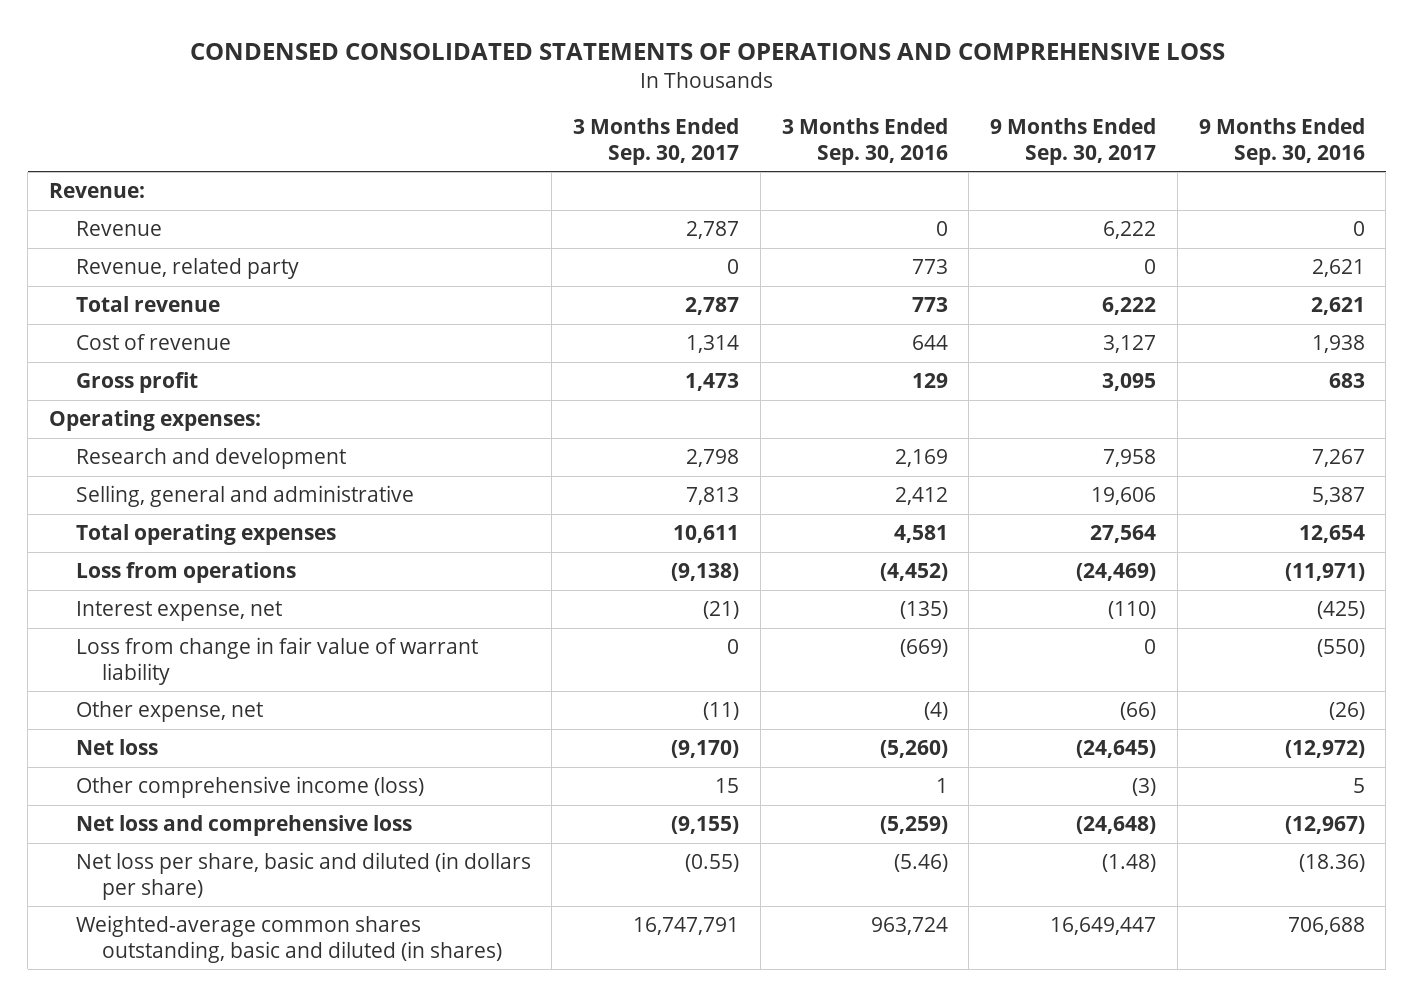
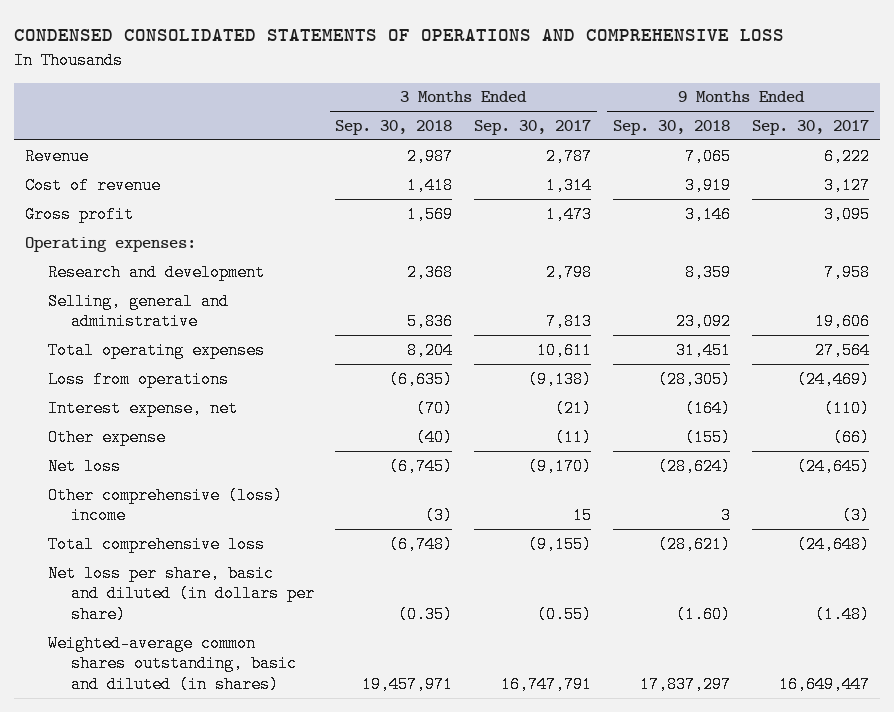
[781,118,948,165] 3 Months Ended Sep. 30, 2016 -> none
[1198,118,1365,165] 9 Months Ended Sep. 30, 2016 -> none
none -> [335,119,453,135] Sep. 30, 2018
none -> [612,119,730,135] Sep. 30, 2018
[49,183,146,199] Revenue: -> none
[75,258,299,280] Revenue, related party -> none
[75,296,220,313] Total revenue -> none
[75,637,478,685] Loss from change in fair value of warrant liability -> none
[75,701,263,723] Other expense, net -> [47,428,166,446] Other expense
[75,776,424,799] Other comprehensive income (loss) -> [47,486,283,525] Other comprehensive (loss) income
[75,815,412,837] Net loss and comprehensive loss -> [47,535,265,553] Total comprehensive loss

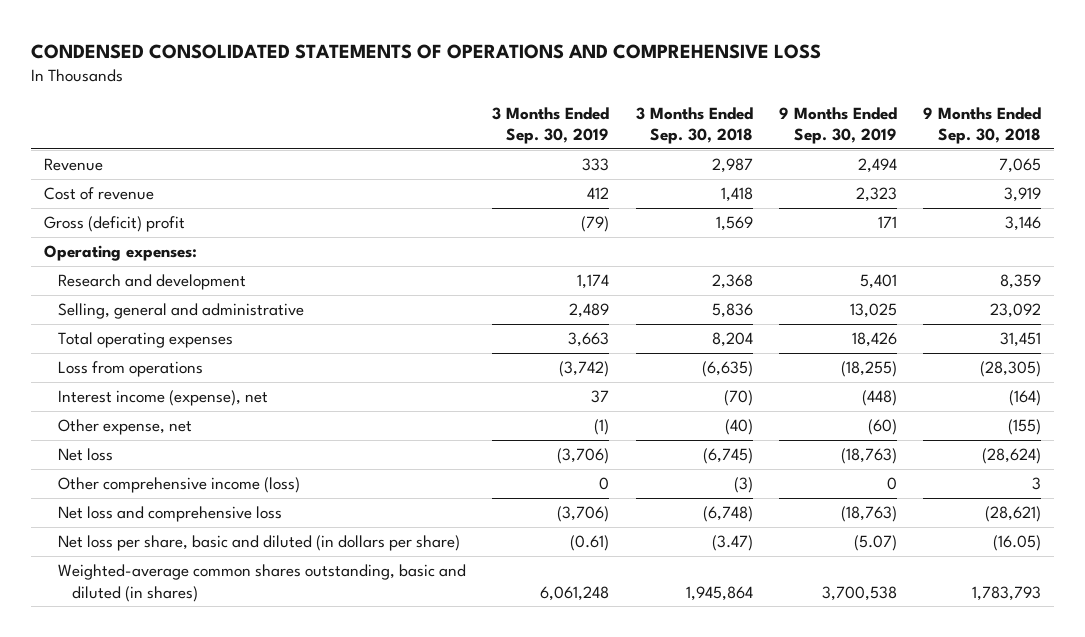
[474,119,592,135] Sep. 30, 2017 -> none
[751,119,869,135] Sep. 30, 2017 -> none
none -> [492,106,610,145] 3 Months Ended Sep. 30, 2019
none -> [778,106,897,145] 9 Months Ended Sep. 30, 2019
[25,205,135,223] Gross profit -> [44,216,186,233] Gross (deficit) profit
[47,399,238,417] Interest expense, net -> [58,390,269,407] Interest income (expense), net
[47,428,166,446] Other expense -> [58,419,193,436] Other expense, net
[47,486,283,525] Other comprehensive (loss) income -> [58,477,301,494] Other comprehensive income (loss)
[47,535,265,553] Total comprehensive loss -> [58,506,283,523] Net loss and comprehensive loss
[398,605,454,623] (0.35) -> [711,535,753,552] (3.47)
[675,605,731,623] (1.60) -> [992,535,1041,552] (16.05)
[362,675,454,693] 19,457,971 -> [685,585,753,601] 1,945,864
[639,675,731,693] 17,837,297 -> [971,585,1041,601] 1,783,793

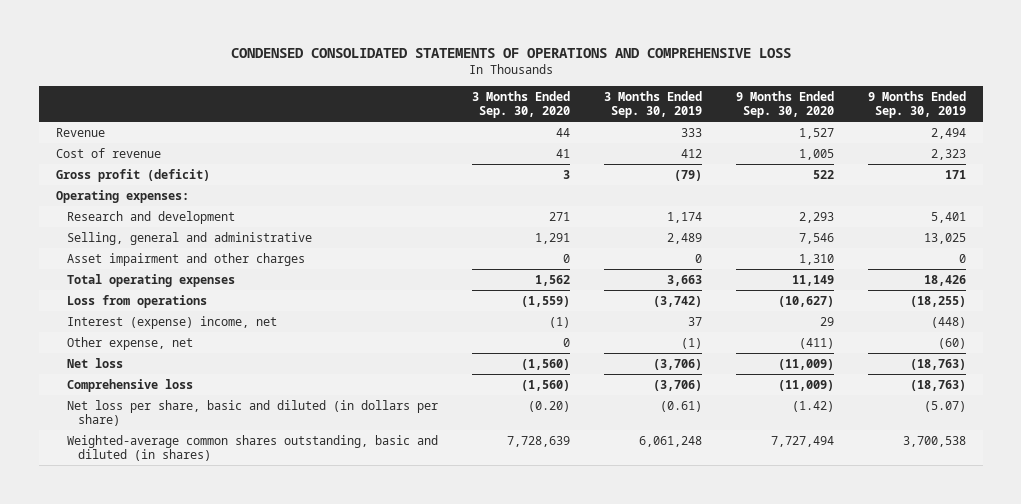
[635,106,753,145] 3 Months Ended Sep. 30, 2018 -> none
[922,106,1041,145] 9 Months Ended Sep. 30, 2018 -> none
none -> [471,90,570,119] 3 Months Ended Sep. 30, 2020
none -> [735,90,834,119] 9 Months Ended Sep. 30, 2020
[44,216,186,233] Gross (deficit) profit -> [55,168,210,182] Gross profit (deficit)
none -> [66,252,305,266] Asset impairment and other charges
[58,390,269,407] Interest income (expense), net -> [66,315,277,329] Interest (expense) income, net
[58,477,301,494] Other comprehensive income (loss) -> none
[58,506,283,523] Net loss and comprehensive loss -> [66,378,193,392] Comprehensive loss

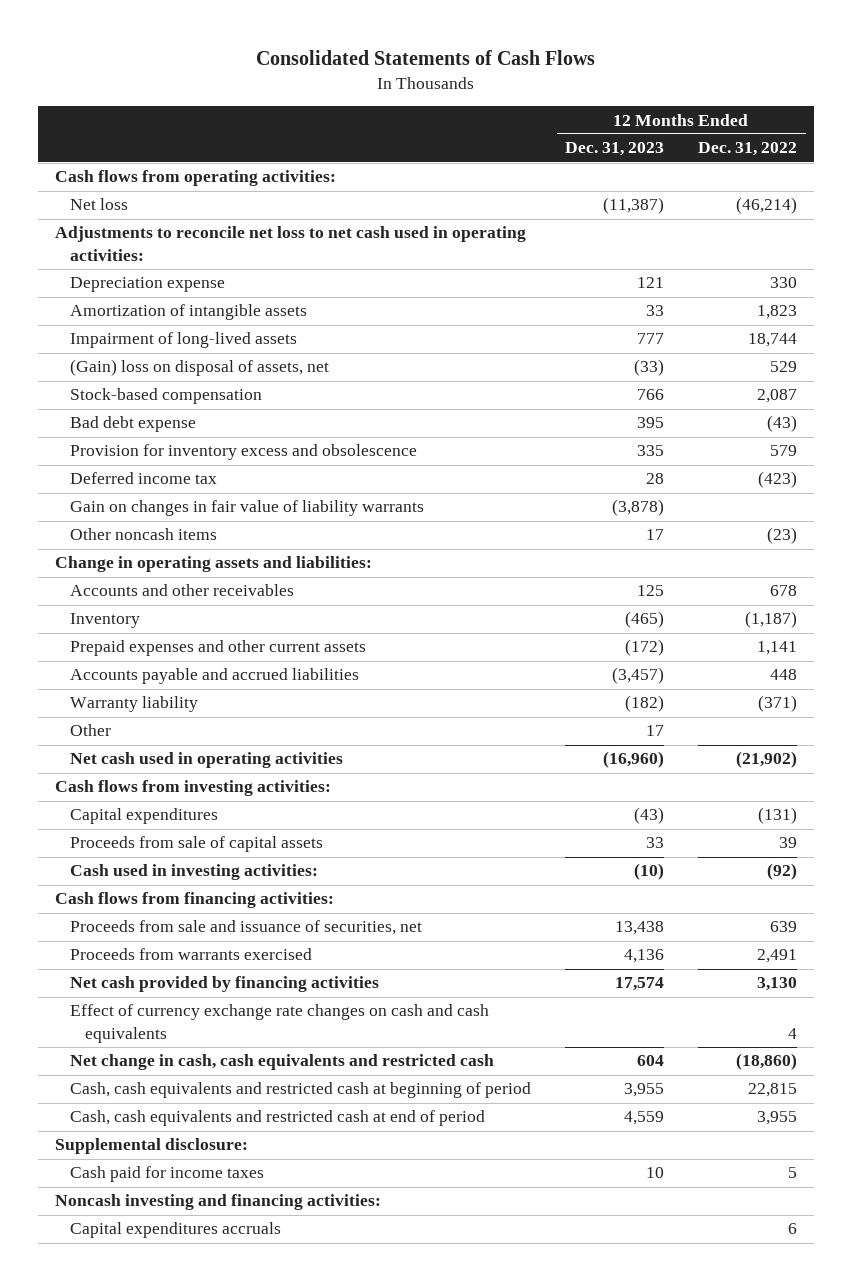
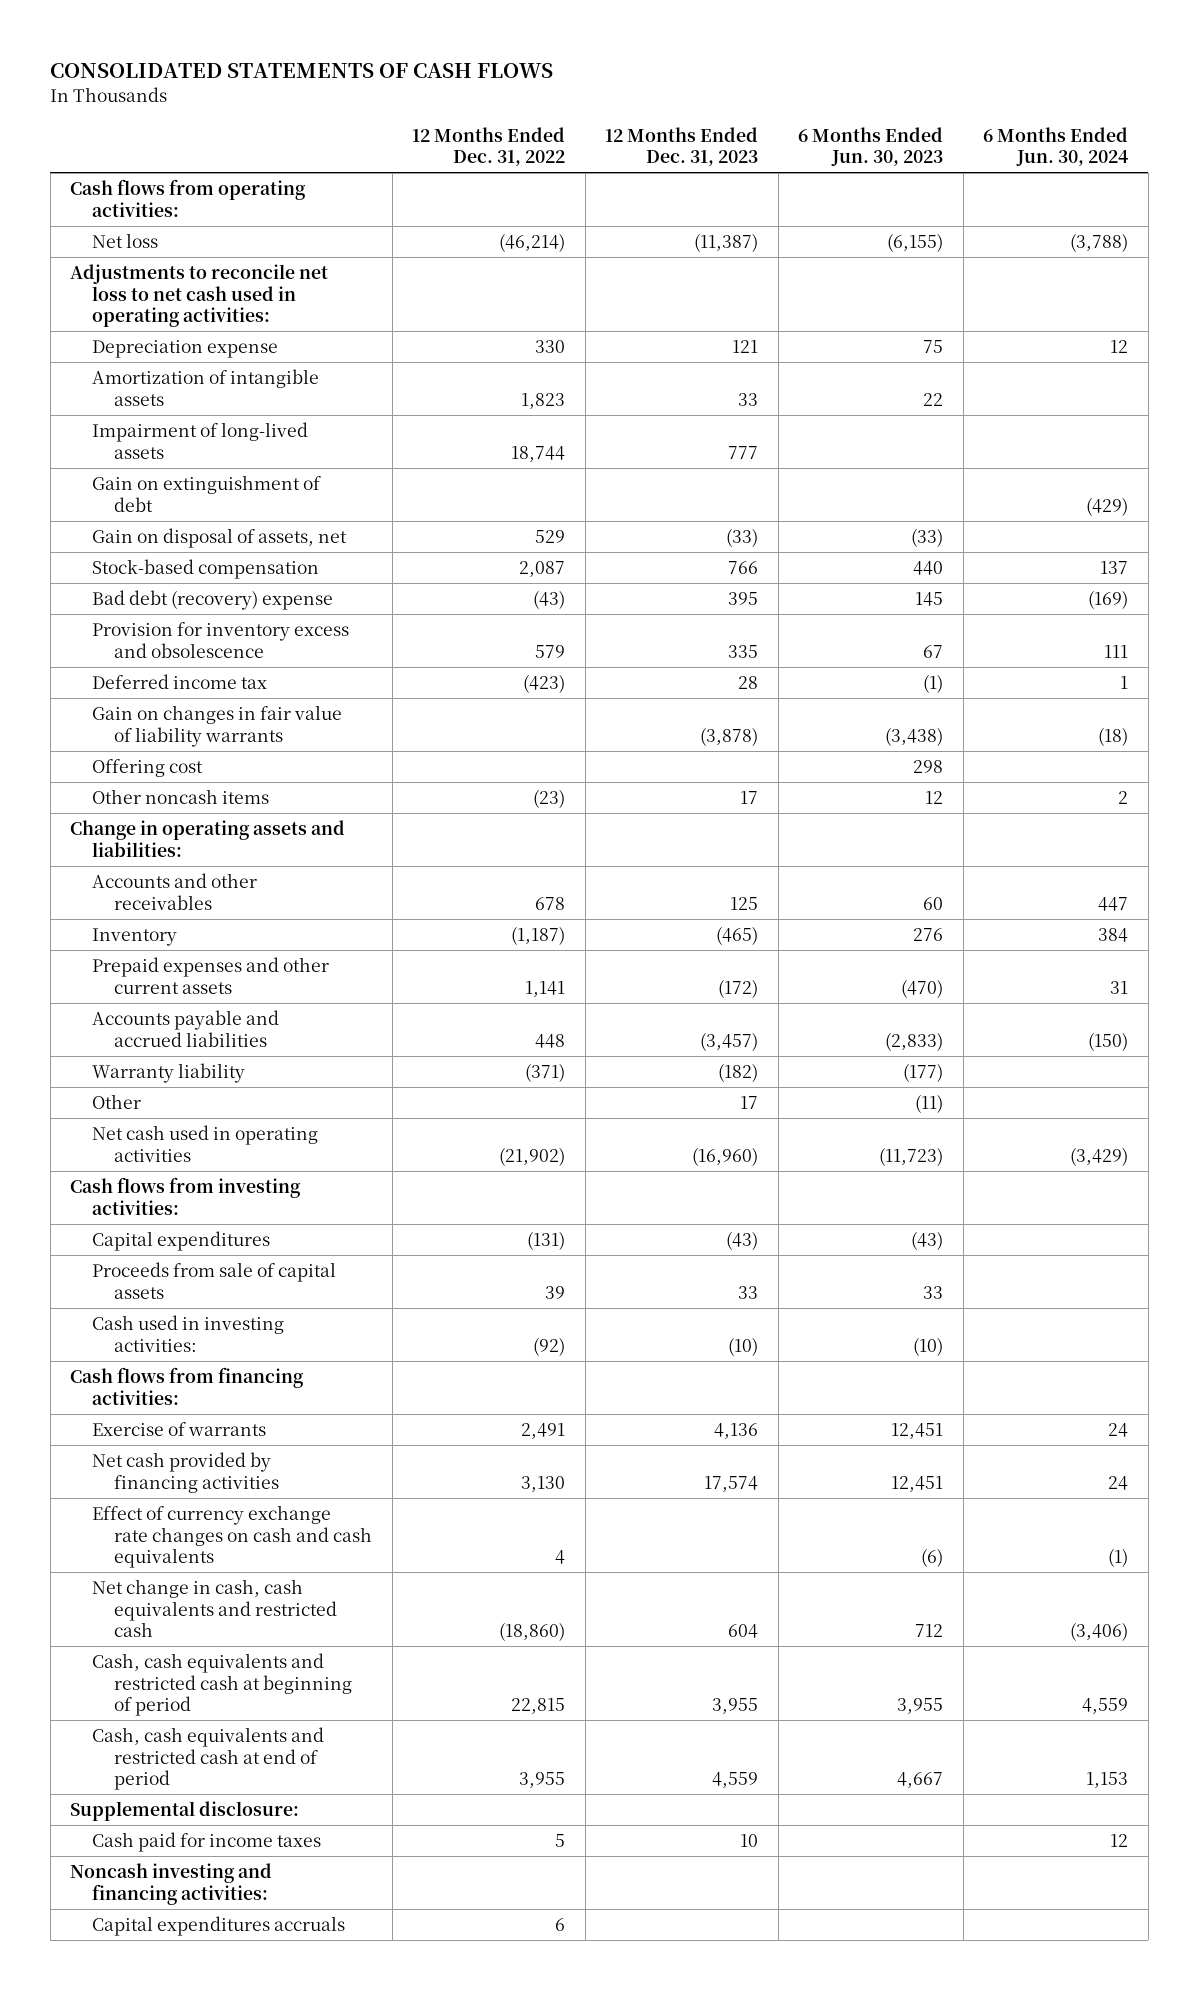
[256,50,596,66] Consolidated Statements of Cash Flows -> [50,62,554,78] CONSOLIDATED STATEMENTS OF CASH FLOWS
none -> [798,126,944,167] 6 Months Ended Jun. 30, 2023
none -> [983,126,1129,167] 6 Months Ended Jun. 30, 2024
none -> [92,475,322,512] Gain on extinguishment of debt
[70,359,330,377] (Gain) loss on disposal of assets, net -> [92,528,348,549] Gain on disposal of assets, net
[70,416,197,433] Bad debt expense -> [92,590,334,611] Bad debt (recovery) expense
none -> [92,759,204,778] Offering cost
[70,920,423,936] Proceeds from sale and issuance of securities, net -> none
[70,948,313,961] Proceeds from warrants exercised -> [92,1422,267,1437] Exercise of warrants

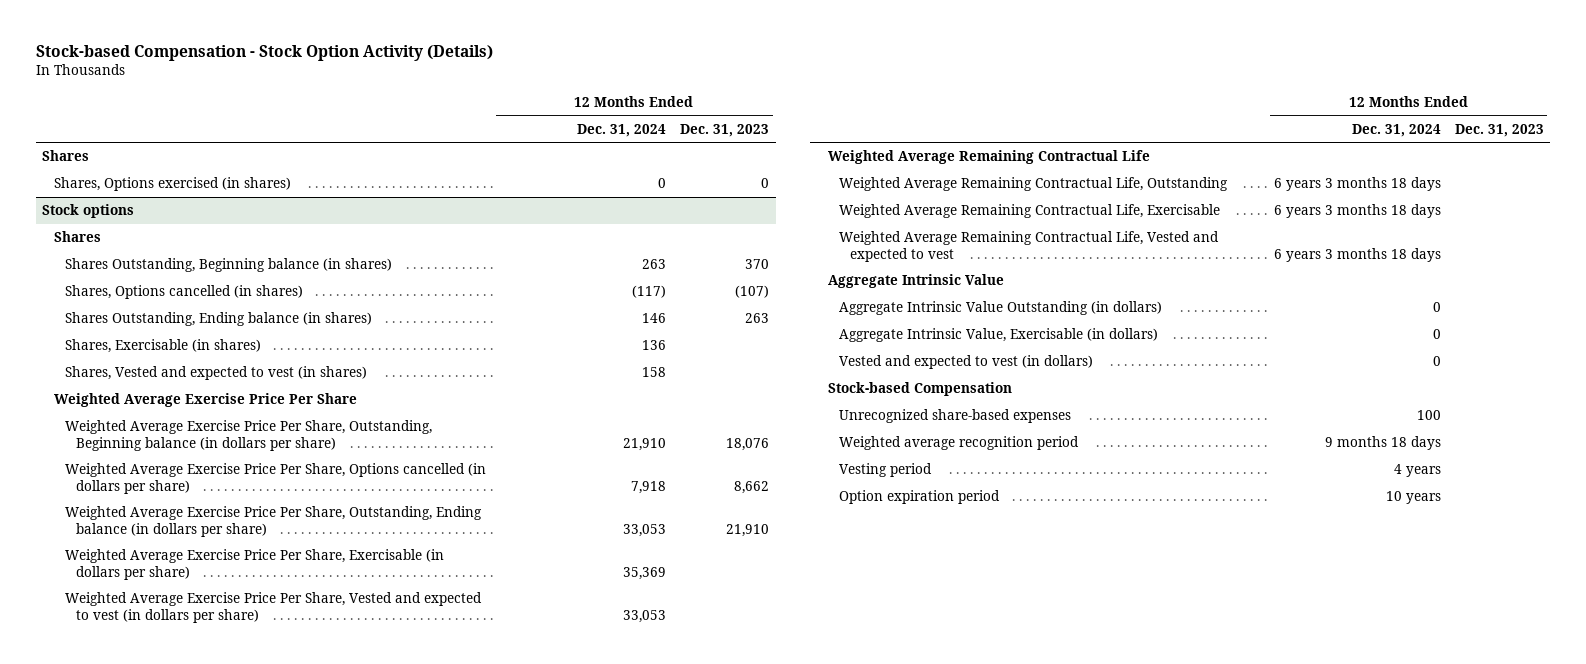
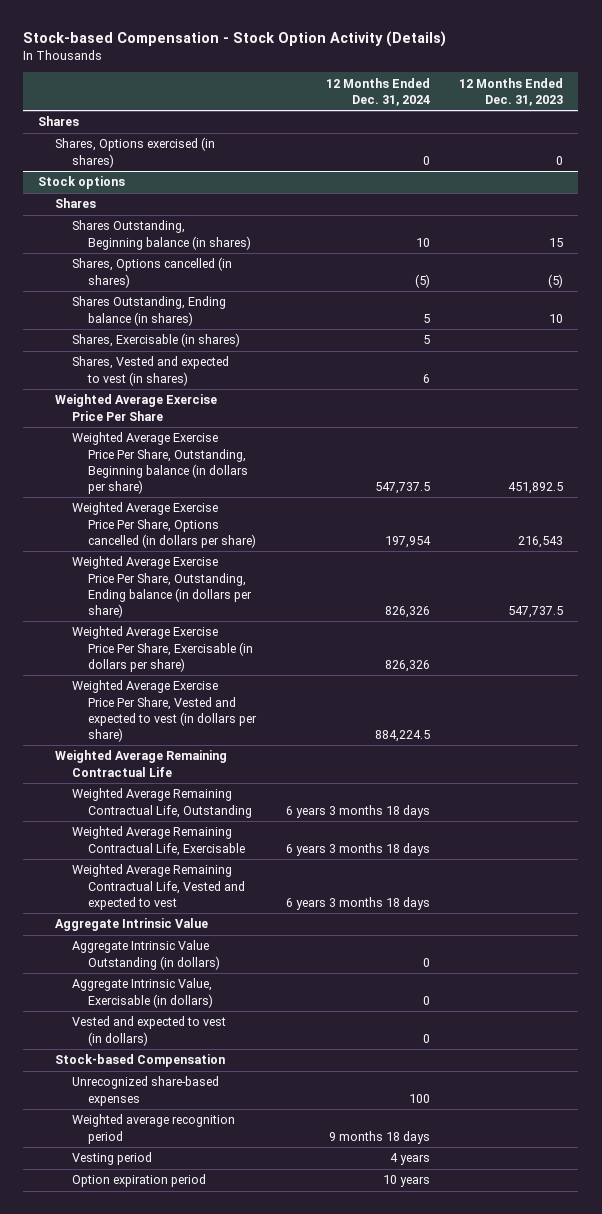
[642,259,667,270] 263 -> [415,237,430,247] 10
[745,259,770,270] 370 -> [549,237,564,247] 15
[632,285,667,299] (117) -> [414,273,430,288] (5)
[735,285,770,299] (107) -> [548,273,564,288] (5)
[642,313,667,324] 146 -> [422,313,430,323] 5
[745,313,770,324] 263 -> [549,313,564,323] 10
[642,340,667,351] 136 -> [422,335,430,345] 5
[642,367,667,378] 158 -> [422,373,430,383] 6
[623,437,667,451] 21,910 -> [374,482,430,495] 547,737.5
[726,437,770,451] 18,076 -> [508,482,564,495] 451,892.5
[631,480,667,494] 7,918 -> [384,535,431,548] 197,954
[734,480,770,494] 8,662 -> [518,535,564,548] 216,543
[623,523,667,537] 33,053 -> [384,606,430,619] 826,326
[726,523,770,537] 21,910 -> [508,606,564,619] 547,737.5
[623,566,667,580] 35,369 -> [384,659,430,672] 826,326
[623,609,667,623] 33,053 -> [374,730,430,743] 884,224.5

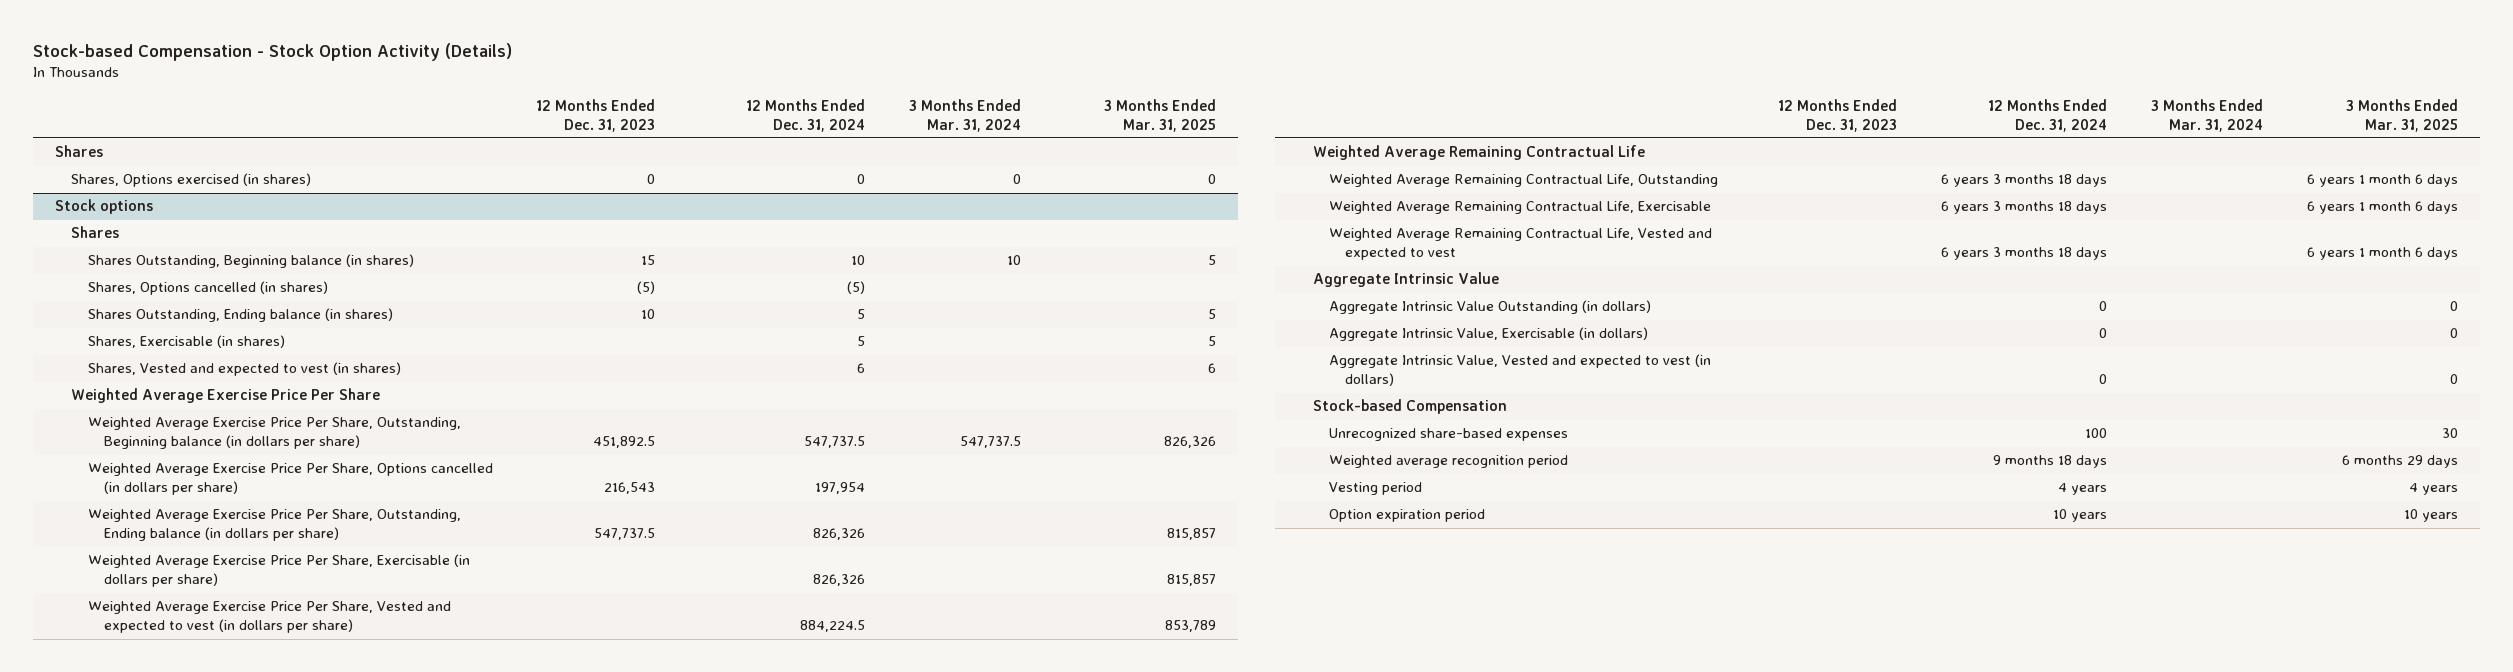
none -> [908,98,1021,132] 3 Months Ended Mar. 31, 2024
none -> [1103,98,1216,132] 3 Months Ended Mar. 31, 2025
[71,1016,226,1046] Vested and expected to vest (in dollars) -> [1329,354,1712,387] Aggregate Intrinsic Value, Vested and expected to vest (in dollars)

